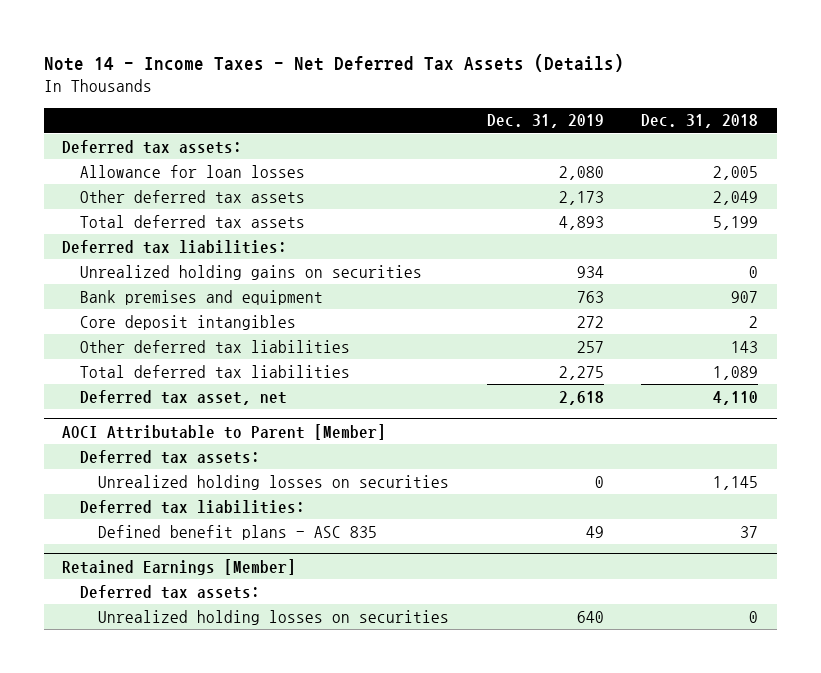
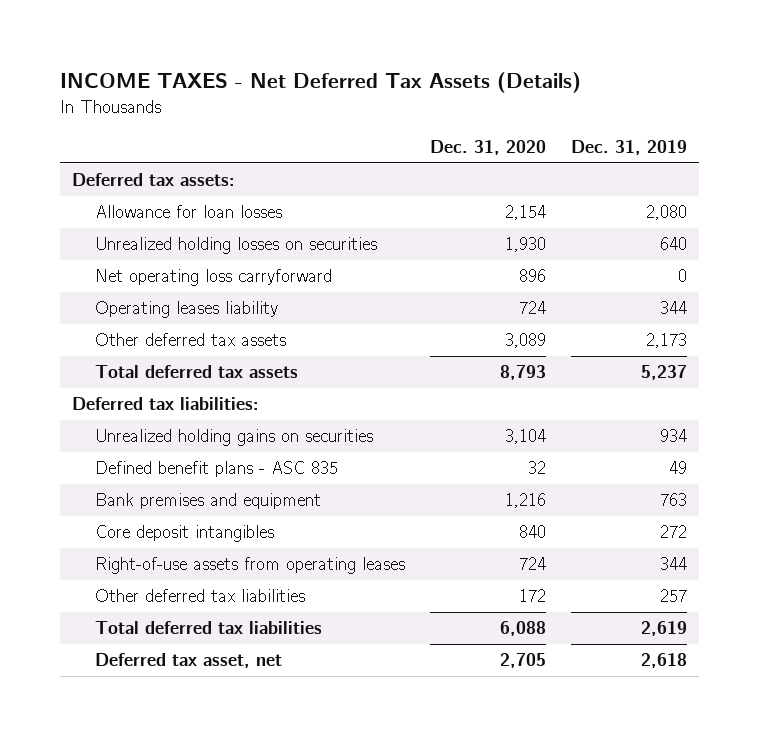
[43,54,624,73] Note 14 - Income Taxes - Net Deferred Tax Assets (Details) -> [59,72,581,94] INCOME TAXES - Net Deferred Tax Assets (Details)
[641,114,759,129] Dec. 31, 2018 -> none
none -> [429,139,546,155] Dec. 31, 2020
none -> [94,237,377,255] Unrealized holding losses on securities
none -> [94,269,332,287] Net operating loss carryforward
none -> [94,301,278,319] Operating leases liability
[558,215,604,230] 4,893 -> [640,365,687,381] 5,237
none -> [94,461,338,478] Defined benefit plans - ASC 835
none -> [94,557,405,575] Right-of-use assets from operating leases
[558,365,604,380] 2,275 -> [640,621,687,637] 2,619
[62,423,387,440] AOCI Attributable to Parent [Member] -> none
[80,449,261,464] Deferred tax assets: -> none
[98,474,450,490] Unrealized holding losses on securities -> none
[80,499,306,514] Deferred tax liabilities: -> none
[98,524,378,540] Defined benefit plans - ASC 835 -> none
[62,558,297,575] Retained Earnings [Member] -> none
[80,584,261,599] Deferred tax assets: -> none
[98,609,450,625] Unrealized holding losses on securities -> none

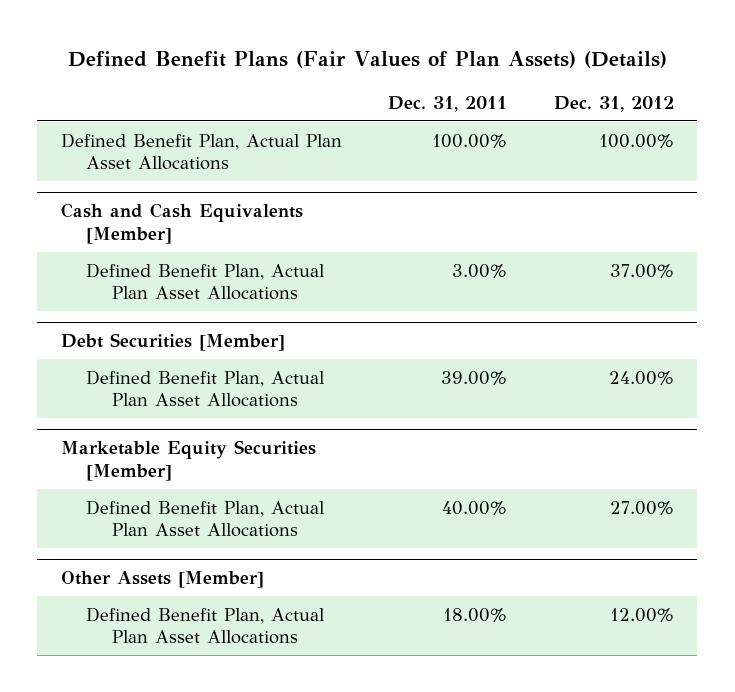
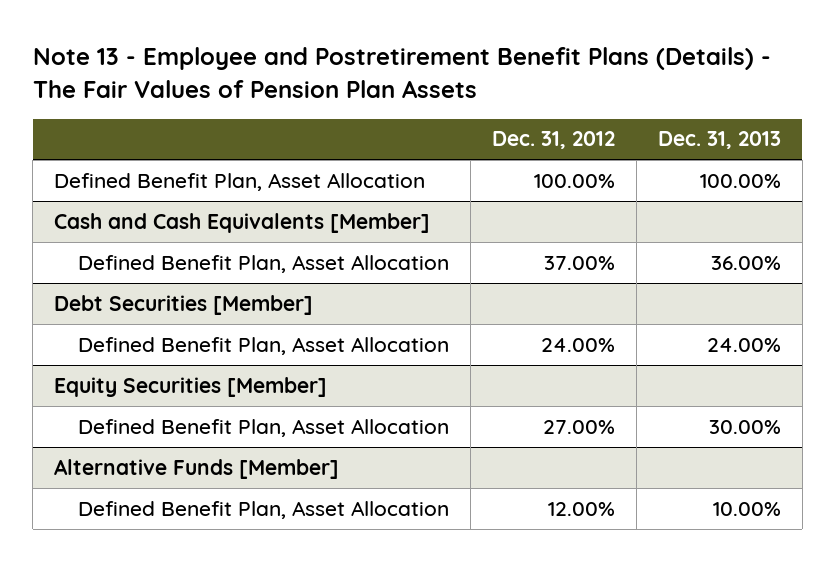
[68,50,668,68] Defined Benefit Plans (Fair Values of Plan Assets) (Details) -> [32,47,771,98] Note 13 - Employee and Postretirement Benefit Plans (Details) - The Fair Values of Pension Plan Assets
[388,95,508,112] Dec. 31, 2011 -> none
none -> [657,131,781,150] Dec. 31, 2013
[60,132,342,171] Defined Benefit Plan, Actual Plan Asset Allocations -> [54,172,426,191] Defined Benefit Plan, Asset Allocation
[86,262,326,301] Defined Benefit Plan, Actual Plan Asset Allocations -> [78,254,450,273] Defined Benefit Plan, Asset Allocation
[60,571,264,589] Other Assets [Member] -> none
[86,369,326,408] Defined Benefit Plan, Actual Plan Asset Allocations -> [78,336,450,355] Defined Benefit Plan, Asset Allocation
[60,440,316,481] Marketable Equity Securities [Member] -> [54,376,328,397] Equity Securities [Member]
[86,499,326,538] Defined Benefit Plan, Actual Plan Asset Allocations -> [78,418,450,437] Defined Benefit Plan, Asset Allocation
none -> [54,458,340,479] Alternative Funds [Member]
[86,606,326,645] Defined Benefit Plan, Actual Plan Asset Allocations -> [78,500,450,519] Defined Benefit Plan, Asset Allocation

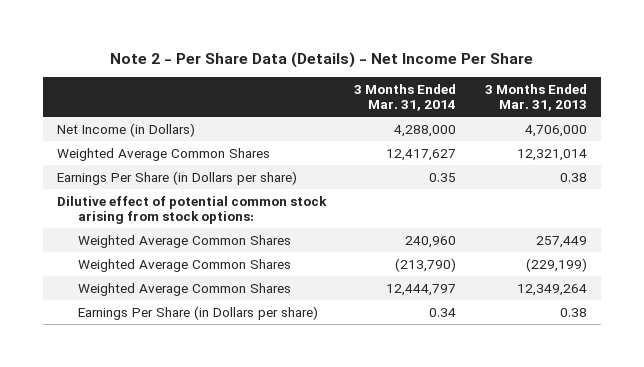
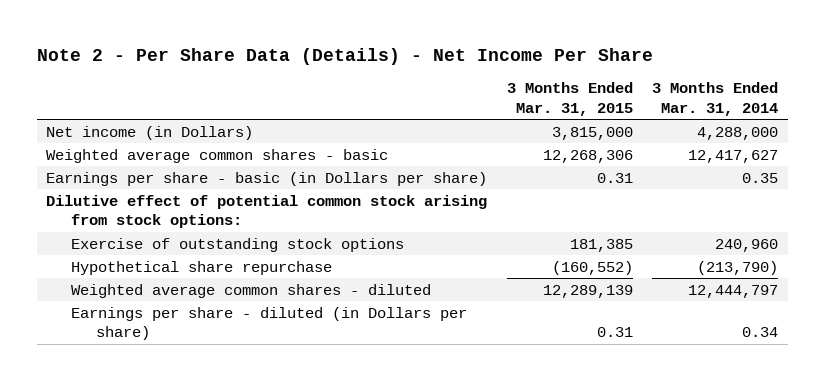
[484,83,587,112] 3 Months Ended Mar. 31, 2013 -> none
none -> [506,82,633,116] 3 Months Ended Mar. 31, 2015
[57,122,196,137] Net Income (in Dollars) -> [46,125,254,140] Net income (in Dollars)
[57,147,271,161] Weighted Average Common Shares -> [46,148,389,163] Weighted average common shares - basic
[57,170,298,185] Earnings Per Share (in Dollars per share) -> [46,171,488,186] Earnings per share - basic (in Dollars per share)
[77,234,291,248] Weighted Average Common Shares -> [71,237,405,252] Exercise of outstanding stock options
[77,258,291,272] Weighted Average Common Shares -> [71,260,333,275] Hypothetical share repurchase
[77,282,291,296] Weighted Average Common Shares -> [71,283,432,298] Weighted average common shares - diluted
[77,305,318,320] Earnings Per Share (in Dollars per share) -> [71,306,468,341] Earnings per share - diluted (in Dollars per share)

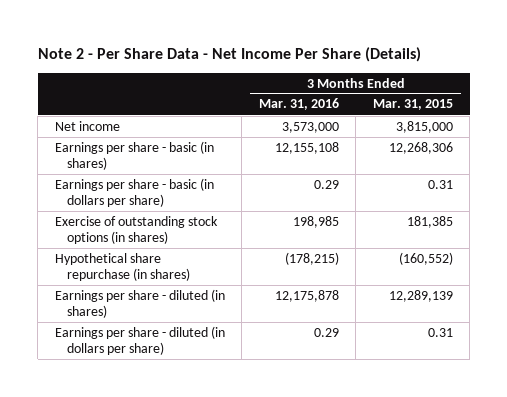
[36,47,653,65] Note 2 - Per Share Data (Details) - Net Income Per Share -> [37,46,421,62] Note 2 - Per Share Data - Net Income Per Share (Details)
[652,82,779,116] 3 Months Ended Mar. 31, 2014 -> none
none -> [258,98,339,111] Mar. 31, 2016
[46,194,488,229] Dilutive effect of potential common stock arising from stock options: -> none
[46,125,254,140] Net income (in Dollars) -> [54,120,120,131] Net income
[46,148,389,163] Weighted average common shares - basic -> [54,140,214,171] Earnings per share - basic (in shares)
[46,171,488,186] Earnings per share - basic (in Dollars per share) -> [54,177,214,208] Earnings per share - basic (in dollars per share)
[71,237,405,252] Exercise of outstanding stock options -> [54,215,218,245] Exercise of outstanding stock options (in shares)
[71,260,333,275] Hypothetical share repurchase -> [54,252,191,282] Hypothetical share repurchase (in shares)
[71,283,432,298] Weighted average common shares - diluted -> [54,288,225,319] Earnings per share - diluted (in shares)
[71,306,468,341] Earnings per share - diluted (in Dollars per share) -> [54,325,225,356] Earnings per share - diluted (in dollars per share)

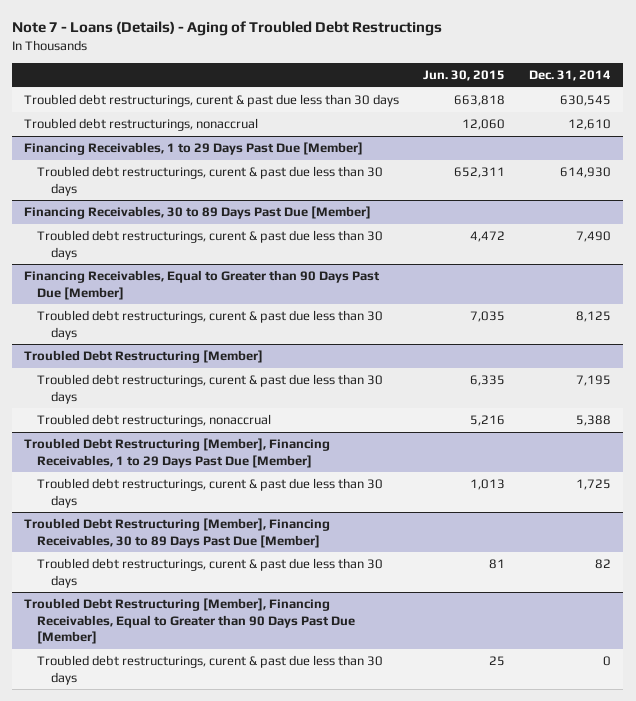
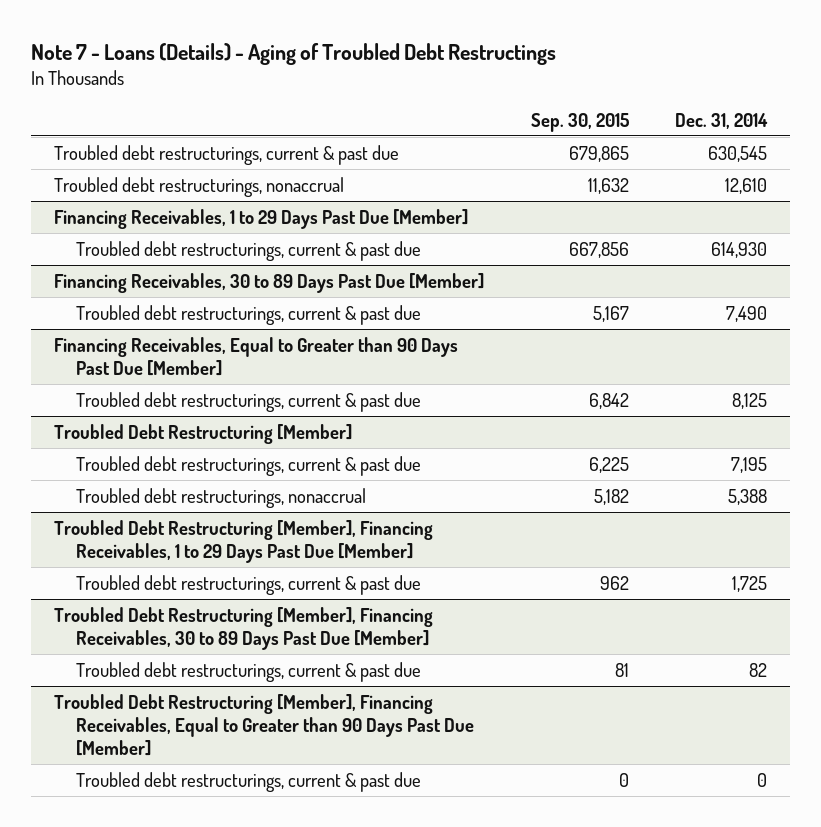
[423,70,506,82] Jun. 30, 2015 -> none
none -> [530,112,629,132] Sep. 30, 2015
[24,94,400,108] Troubled debt restructurings, curent & past due less than 30 days -> [54,144,400,165] Troubled debt restructurings, current & past due
[37,166,384,196] Troubled debt restructurings, curent & past due less than 30 days -> [75,240,421,261] Troubled debt restructurings, current & past due
[37,230,384,260] Troubled debt restructurings, curent & past due less than 30 days -> [75,304,421,325] Troubled debt restructurings, current & past due
[37,310,384,340] Troubled debt restructurings, curent & past due less than 30 days -> [75,391,421,412] Troubled debt restructurings, current & past due
[37,374,384,404] Troubled debt restructurings, curent & past due less than 30 days -> [75,455,421,476] Troubled debt restructurings, current & past due
[37,478,384,508] Troubled debt restructurings, curent & past due less than 30 days -> [75,574,421,595] Troubled debt restructurings, current & past due
[37,558,384,588] Troubled debt restructurings, curent & past due less than 30 days -> [75,661,421,682] Troubled debt restructurings, current & past due
[37,655,384,685] Troubled debt restructurings, curent & past due less than 30 days -> [75,771,421,792] Troubled debt restructurings, current & past due

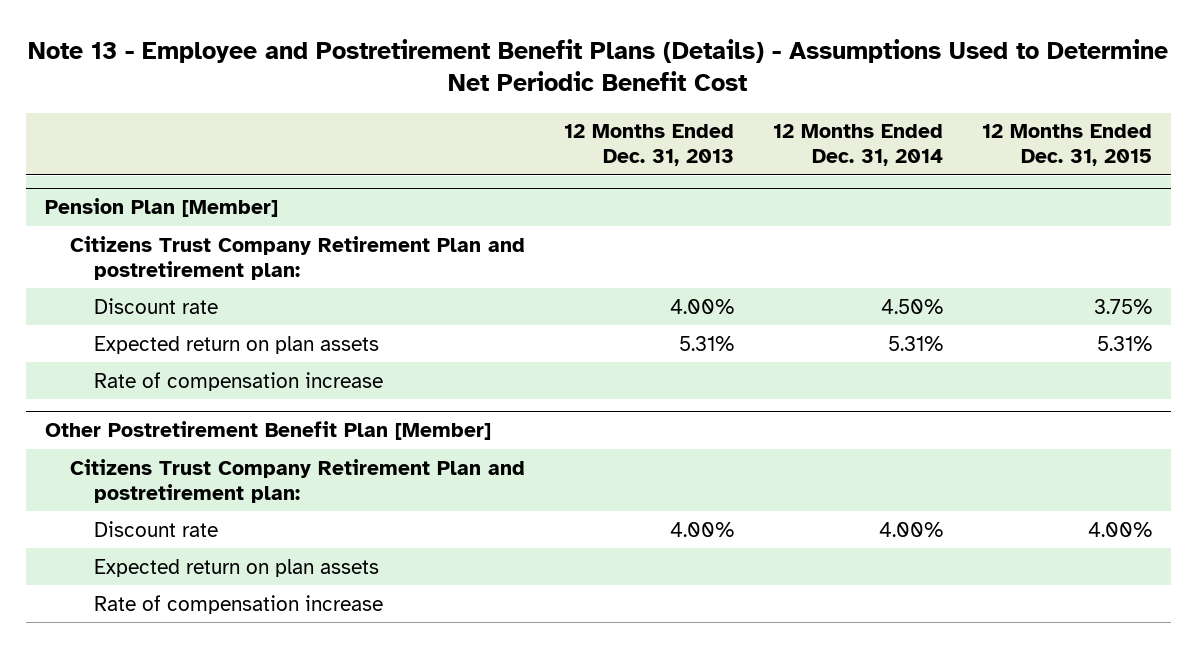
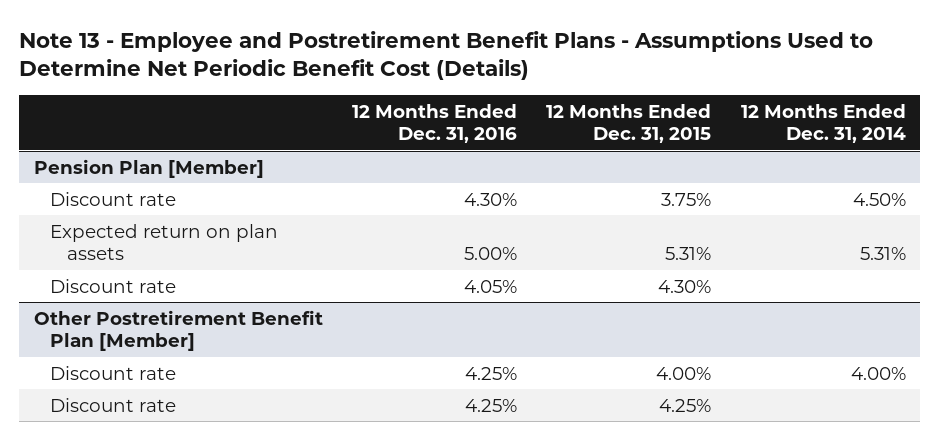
[28,38,1169,92] Note 13 - Employee and Postretirement Benefit Plans (Details) - Assumptions Used to Determine Net Periodic Benefit Cost -> [18,30,873,81] Note 13 - Employee and Postretirement Benefit Plans - Assumptions Used to Determine Net Periodic Benefit Cost (Details)
[563,124,734,167] 12 Months Ended Dec. 31, 2013 -> none
none -> [352,103,518,144] 12 Months Ended Dec. 31, 2016
[69,235,525,280] Citizens Trust Company Retirement Plan and postretirement plan: -> none
[94,371,384,391] Rate of compensation increase -> none
none -> [50,278,177,293] Discount rate
[69,458,525,503] Citizens Trust Company Retirement Plan and postretirement plan: -> none
[94,558,380,577] Expected return on plan assets -> none
[94,594,384,614] Rate of compensation increase -> none
none -> [50,397,177,412] Discount rate

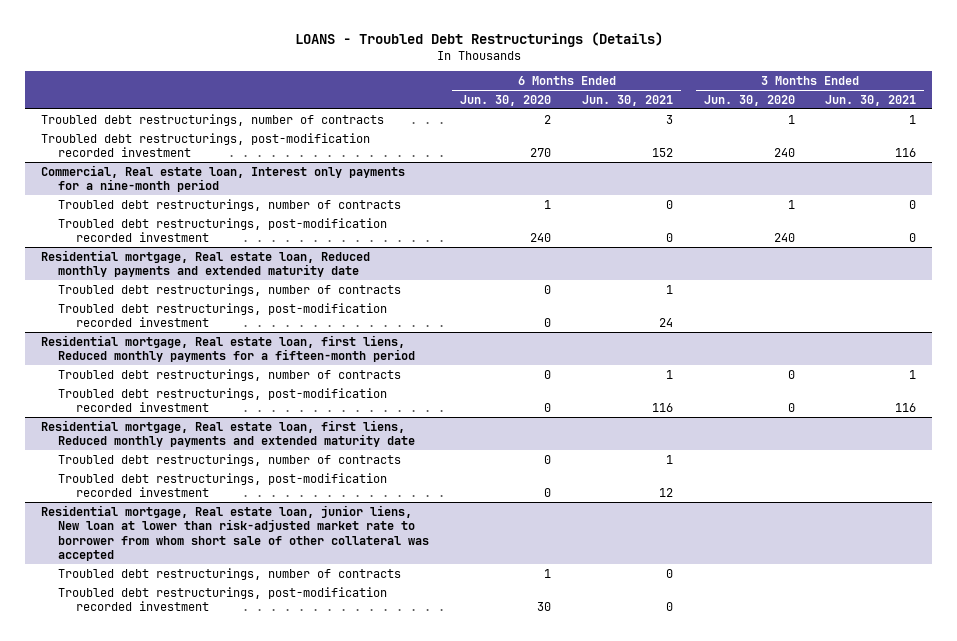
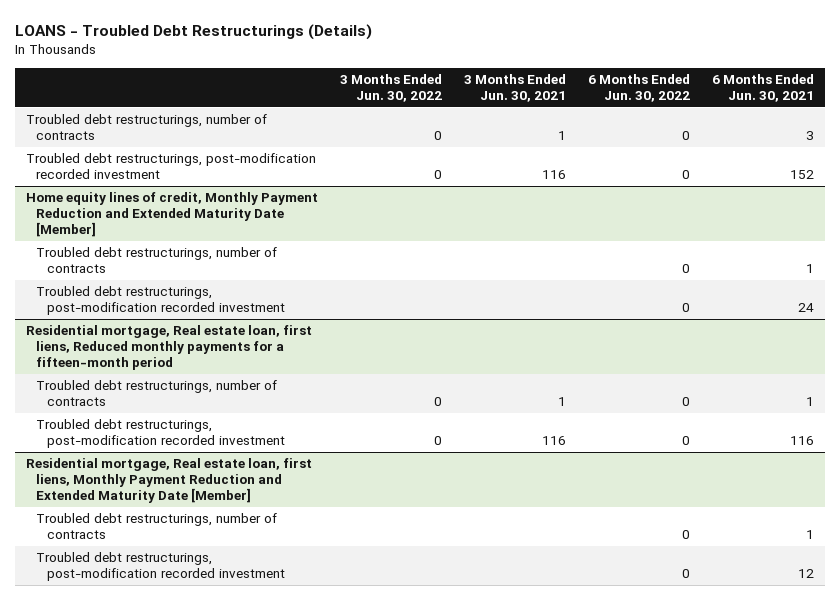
[460,94,552,106] Jun. 30, 2020 -> none
[703,94,795,106] Jun. 30, 2020 -> none
none -> [339,74,442,103] 3 Months Ended Jun. 30, 2022
none -> [587,74,690,103] 6 Months Ended Jun. 30, 2022
[40,164,405,193] Commercial, Real estate loan, Interest only payments for a nine-month period -> none
[58,198,402,211] Troubled debt restructurings, number of contracts -> none
[58,217,388,243] Troubled debt restructurings, post-modification recorded investment -> none
[40,249,370,278] Residential mortgage, Real estate loan, Reduced monthly payments and extended maturity date -> none
none -> [25,192,318,238] Home equity lines of credit, Monthly Payment Reduction and Extended Maturity Date [Member]
[40,419,416,448] Residential mortgage, Real estate loan, first liens, Reduced monthly payments and extended maturity date -> [25,458,312,504] Residential mortgage, Real estate loan, first liens, Monthly Payment Reduction and Extended Maturity Date [Member]
[40,504,430,561] Residential mortgage, Real estate loan, junior liens, New loan at lower than risk-adjusted market rate to borrower from whom short sale of other collateral was accepted -> none
[58,567,402,580] Troubled debt restructurings, number of contracts -> none
[58,586,388,612] Troubled debt restructurings, post-modification recorded investment -> none

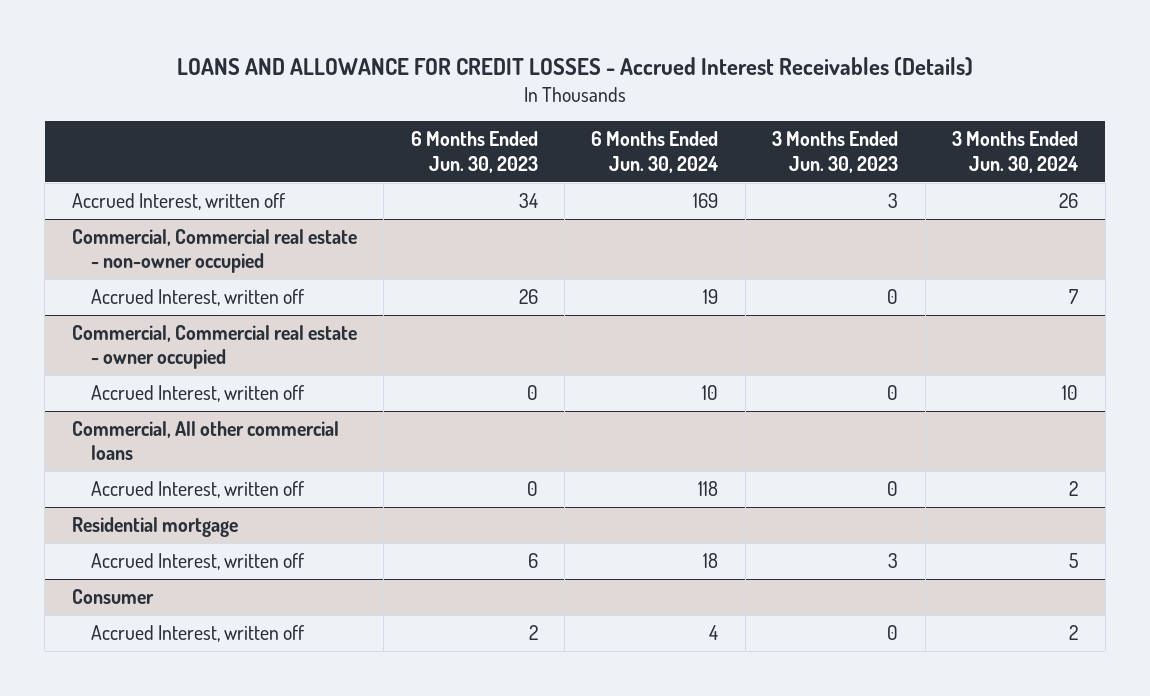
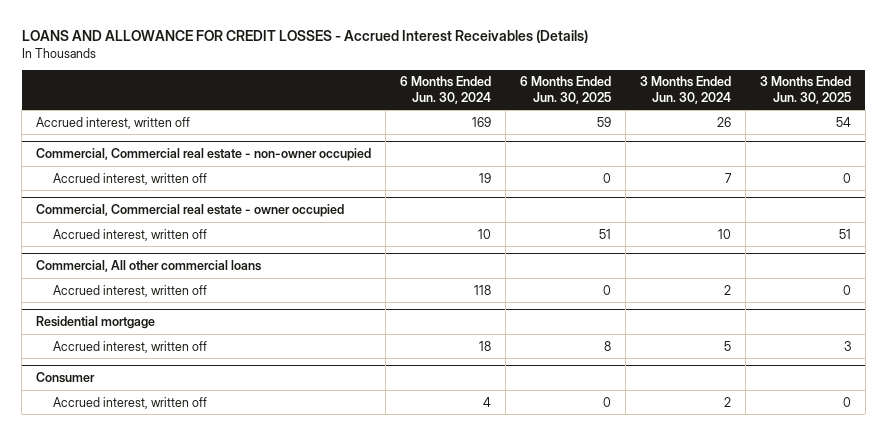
[410,131,538,173] 6 Months Ended Jun. 30, 2023 -> none
[772,131,899,173] 3 Months Ended Jun. 30, 2023 -> none
none -> [520,76,612,104] 6 Months Ended Jun. 30, 2025
none -> [759,76,851,104] 3 Months Ended Jun. 30, 2025
[71,193,285,211] Accrued Interest, written off -> [36,116,191,129] Accrued interest, written off
[90,289,304,307] Accrued Interest, written off -> [53,172,208,185] Accrued interest, written off
[90,385,304,403] Accrued Interest, written off -> [53,228,208,241] Accrued interest, written off
[90,481,304,499] Accrued Interest, written off -> [53,284,208,297] Accrued interest, written off
[90,553,304,571] Accrued Interest, written off -> [53,340,208,353] Accrued interest, written off
[90,625,304,643] Accrued Interest, written off -> [53,396,208,409] Accrued interest, written off

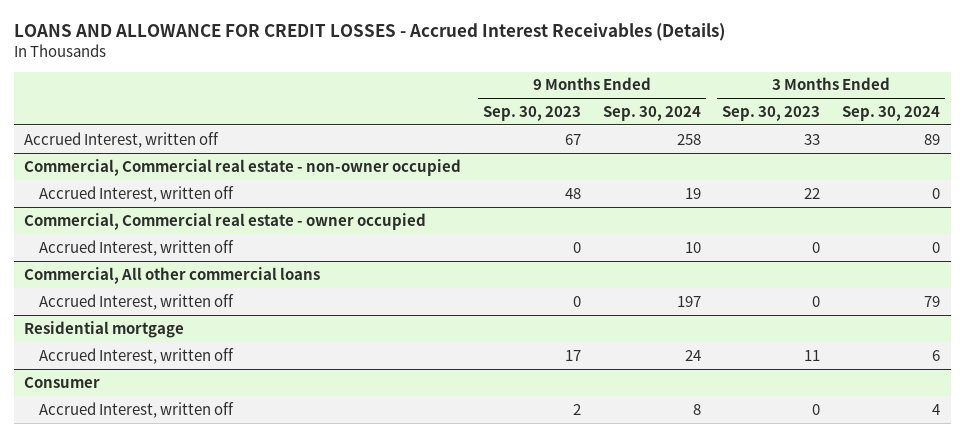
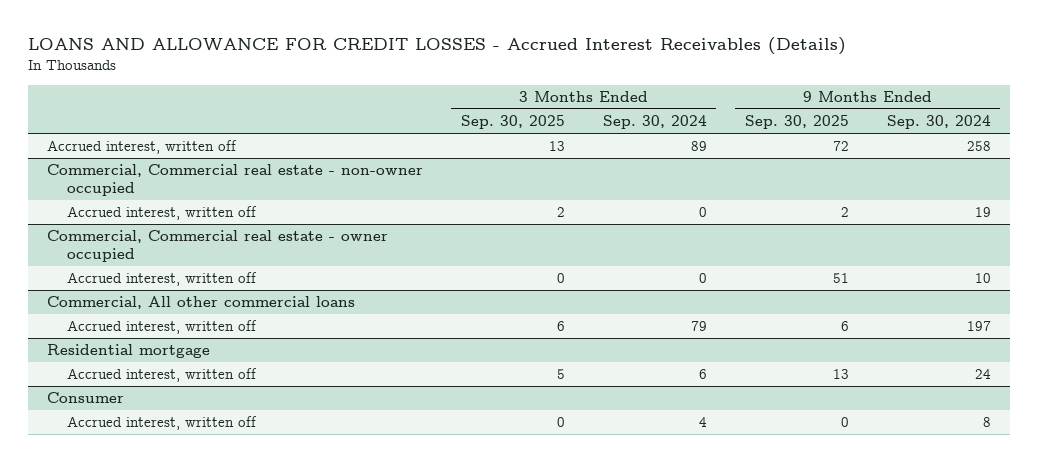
[483,105,582,121] Sep. 30, 2023 -> none
[722,105,821,121] Sep. 30, 2023 -> none
none -> [460,115,565,130] Sep. 30, 2025
none -> [744,115,849,130] Sep. 30, 2025
[24,131,220,148] Accrued Interest, written off -> [46,140,237,155] Accrued interest, written off
[38,185,234,202] Accrued Interest, written off -> [67,206,258,221] Accrued interest, written off
[38,239,234,256] Accrued Interest, written off -> [67,272,258,287] Accrued interest, written off
[38,293,234,310] Accrued Interest, written off -> [67,320,258,335] Accrued interest, written off
[38,347,234,364] Accrued Interest, written off -> [67,368,258,383] Accrued interest, written off
[38,401,234,418] Accrued Interest, written off -> [67,416,258,431] Accrued interest, written off

